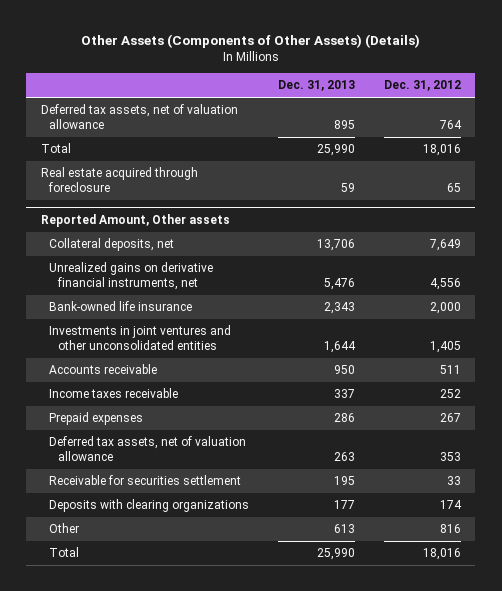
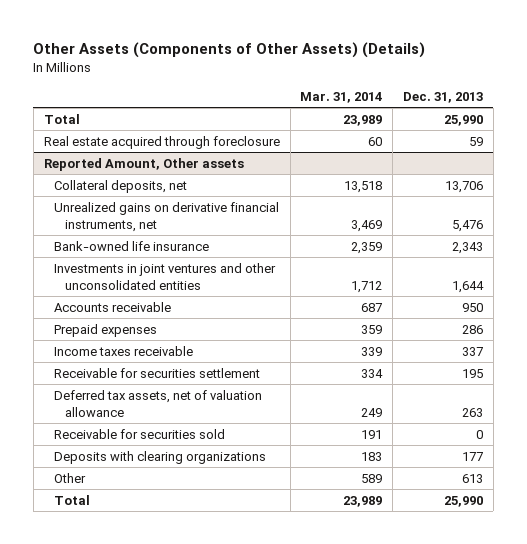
[384,80,462,92] Dec. 31, 2012 -> none
none -> [300,91,383,103] Mar. 31, 2014
[40,104,238,130] Deferred tax assets, net of valuation allowance -> none
[49,388,179,399] Income taxes receivable -> [54,345,194,356] Income taxes receivable
[49,436,247,462] Deferred tax assets, net of valuation allowance -> [54,389,263,417] Deferred tax assets, net of valuation allowance
none -> [54,428,226,439] Receivable for securities sold

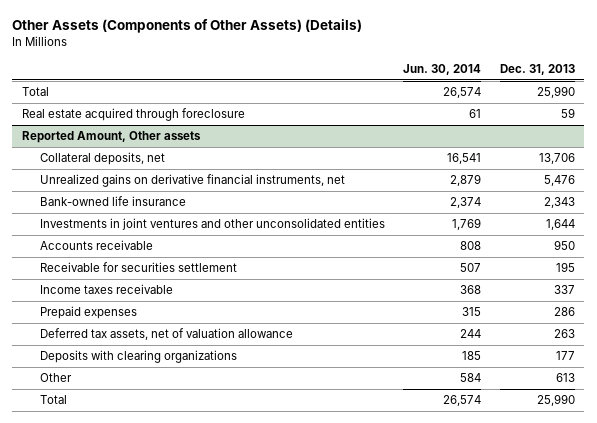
[300,91,383,103] Mar. 31, 2014 -> none
none -> [403,64,482,76] Jun. 30, 2014
[54,345,194,356] Income taxes receivable -> [39,284,173,295] Income taxes receivable
[54,323,158,337] Prepaid expenses -> [39,306,137,320] Prepaid expenses
[54,428,226,439] Receivable for securities sold -> none

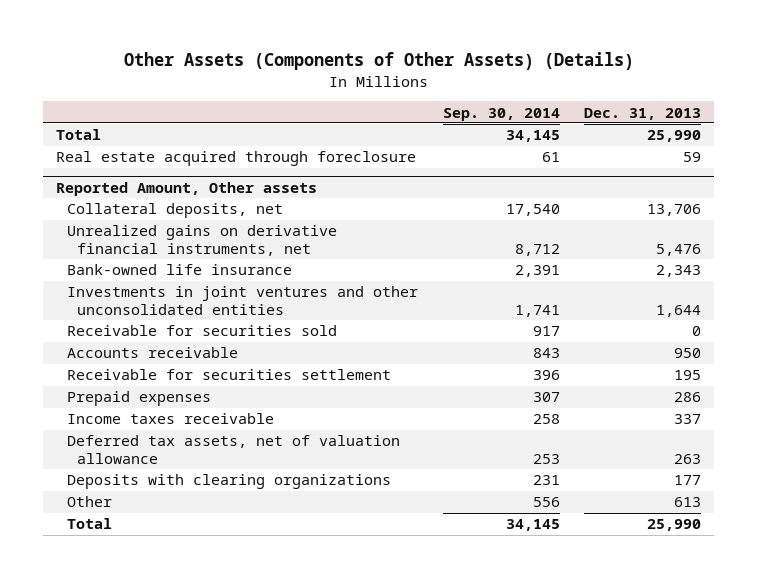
[403,64,482,76] Jun. 30, 2014 -> none
none -> [442,107,560,121] Sep. 30, 2014
none -> [66,325,337,337] Receivable for securities sold
[39,284,173,295] Income taxes receivable -> [66,413,274,425] Income taxes receivable

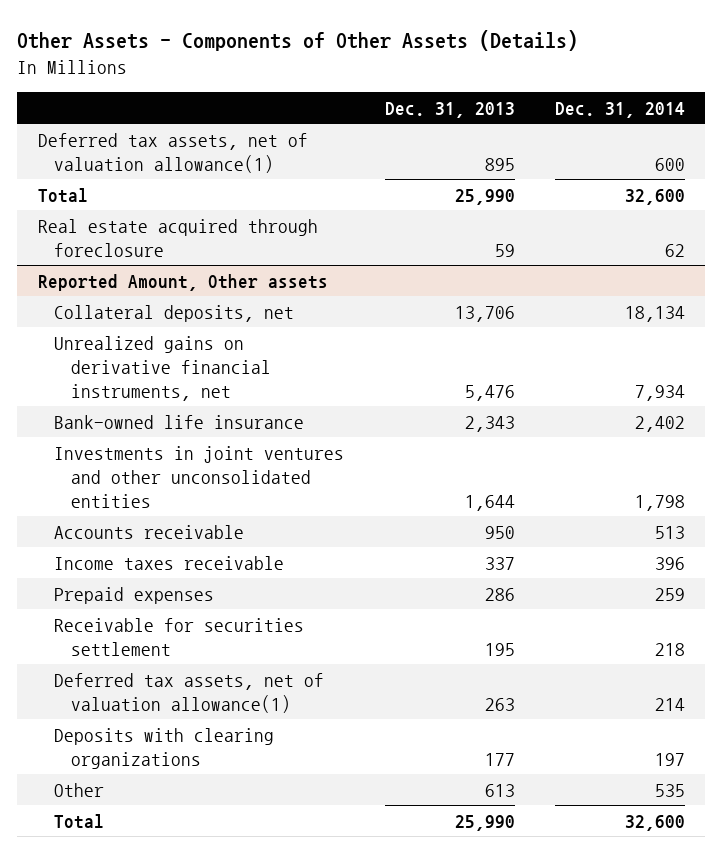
[123,52,634,71] Other Assets (Components of Other Assets) (Details) -> [17,30,579,52] Other Assets - Components of Other Assets (Details)
[442,107,560,121] Sep. 30, 2014 -> none
none -> [554,101,685,118] Dec. 31, 2014
none -> [37,132,308,173] Deferred tax assets, net of valuation allowance(1)
[66,325,337,337] Receivable for securities sold -> none
[66,391,211,407] Prepaid expenses -> [54,586,215,604] Prepaid expenses
[66,369,391,381] Receivable for securities settlement -> [54,617,305,656] Receivable for securities settlement
[66,435,400,464] Deferred tax assets, net of valuation allowance -> [54,672,325,713] Deferred tax assets, net of valuation allowance(1)

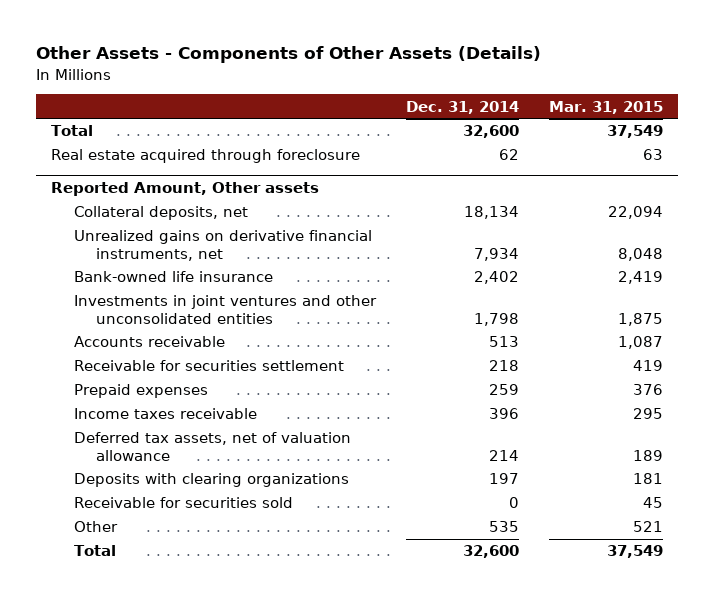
[384,101,515,118] Dec. 31, 2013 -> none
none -> [548,100,663,114] Mar. 31, 2015
[37,132,308,173] Deferred tax assets, net of valuation allowance(1) -> none
[54,586,215,604] Prepaid expenses -> [73,384,208,399] Prepaid expenses
[54,555,285,570] Income taxes receivable -> [73,408,257,420] Income taxes receivable
[54,672,325,713] Deferred tax assets, net of valuation allowance(1) -> [73,432,351,461] Deferred tax assets, net of valuation allowance
none -> [73,497,293,509] Receivable for securities sold

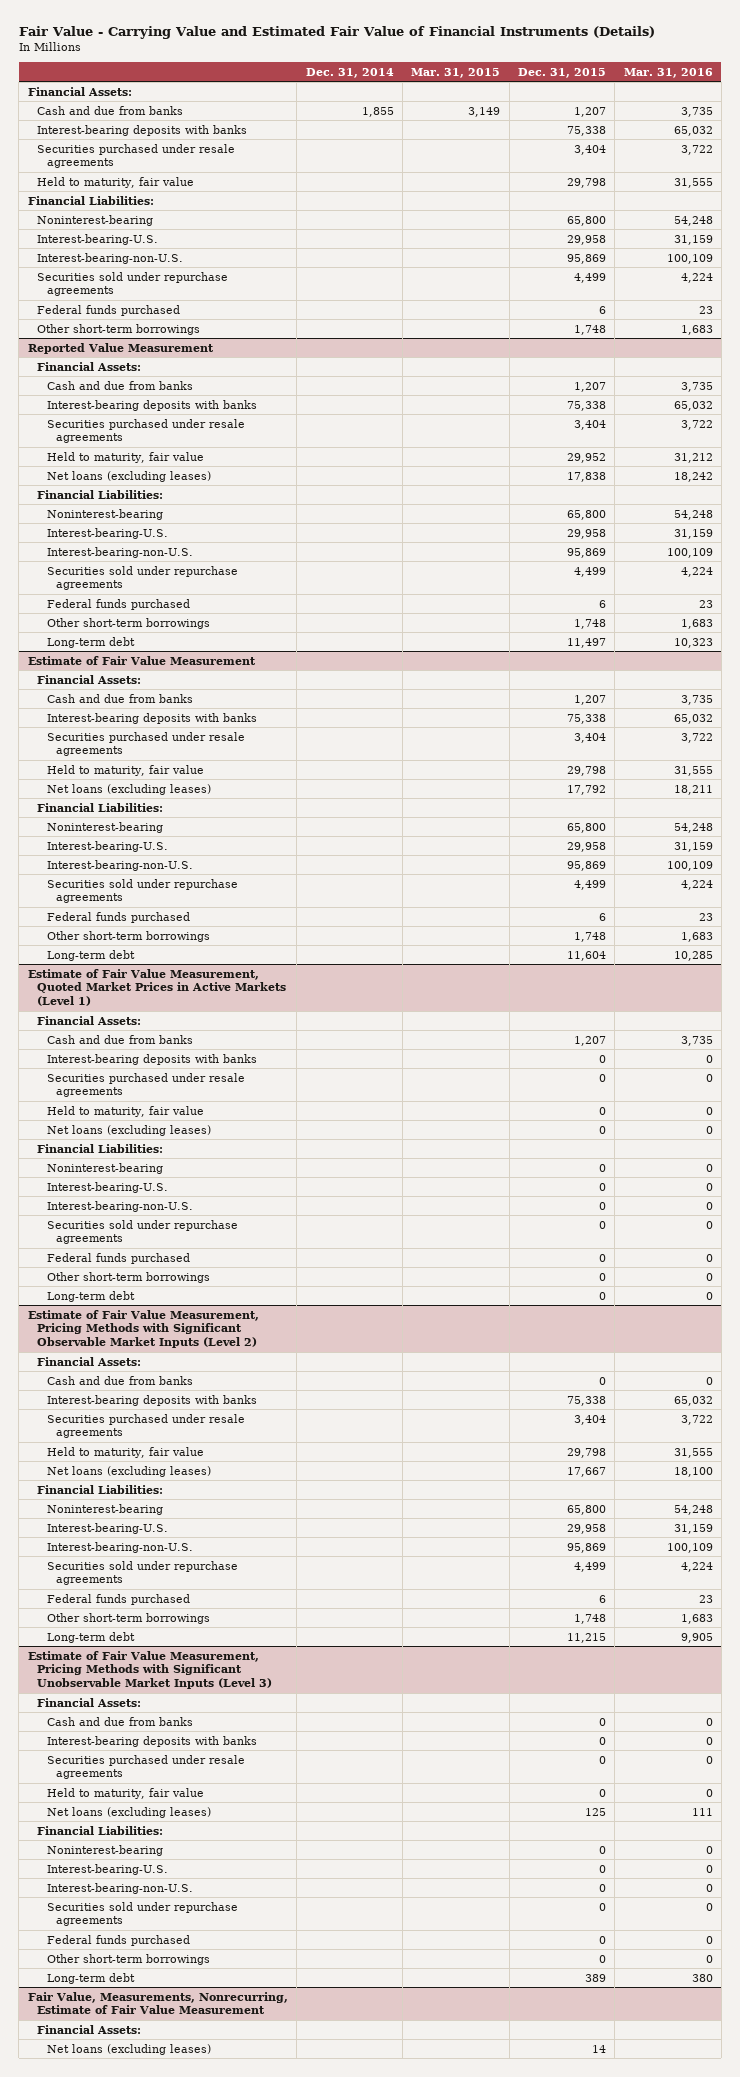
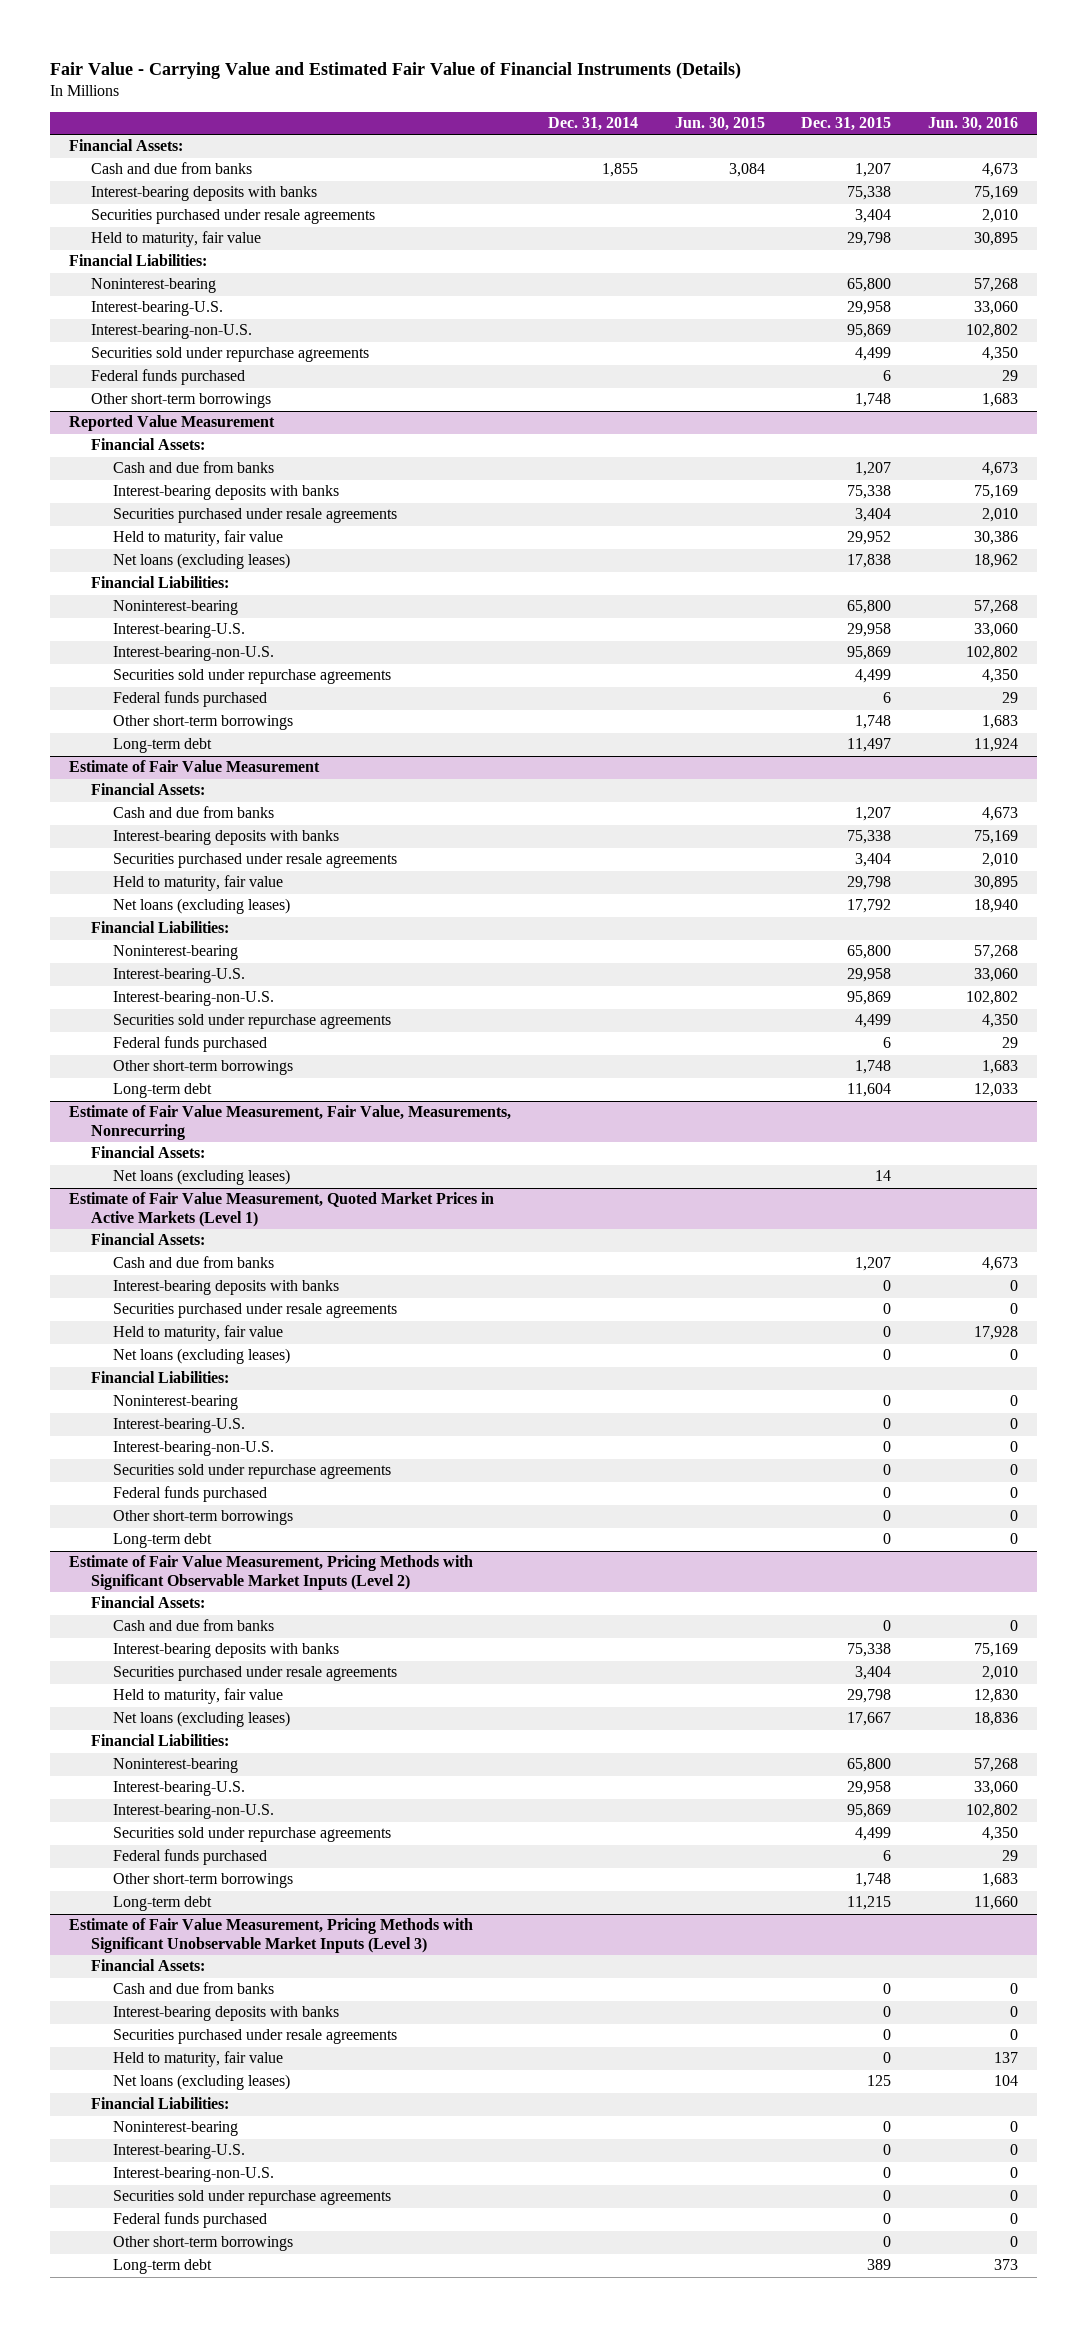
[411,67,501,78] Mar. 31, 2015 -> none
[623,67,713,78] Mar. 31, 2016 -> none
none -> [674,117,765,132] Jun. 30, 2015
none -> [928,117,1019,132] Jun. 30, 2016
none -> [68,1105,511,1140] Estimate of Fair Value Measurement, Fair Value, Measurements, Nonrecurring
none -> [90,1146,205,1159] Financial Assets:
none -> [112,1169,290,1186] Net loans (excluding leases)
[27,1991,288,2015] Fair Value, Measurements, Nonrecurring, Estimate of Fair Value Measurement -> none
[37,2024,142,2034] Financial Assets: -> none
[46,2043,211,2055] Net loans (excluding leases) -> none

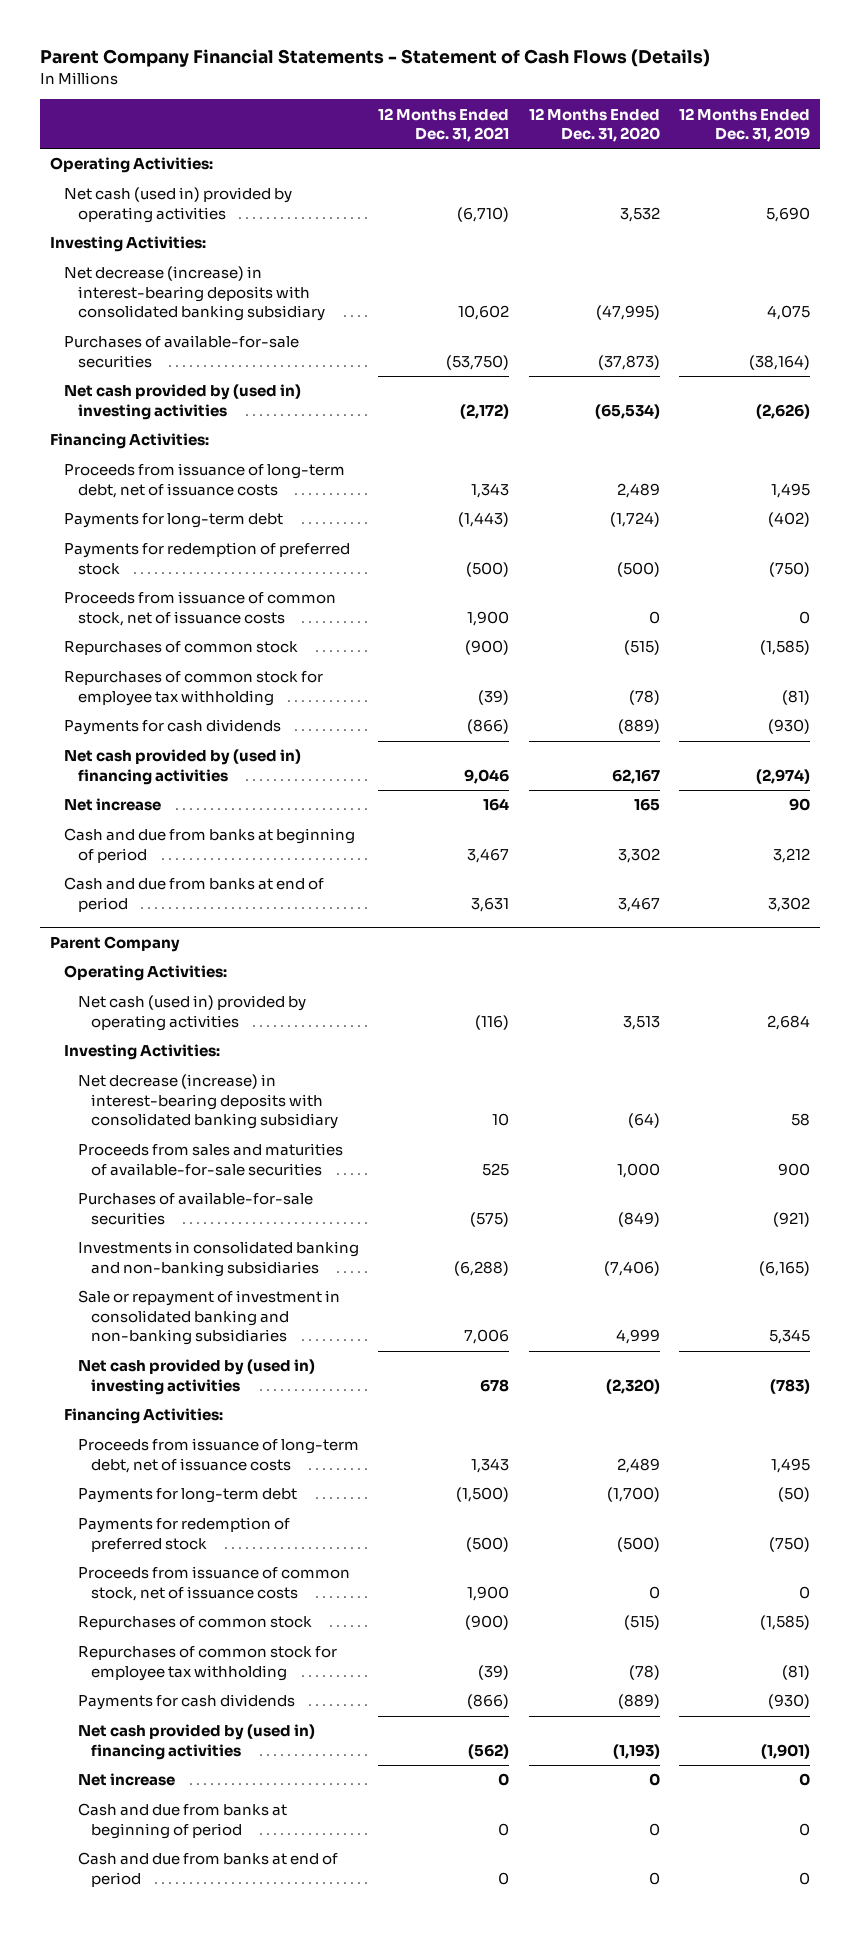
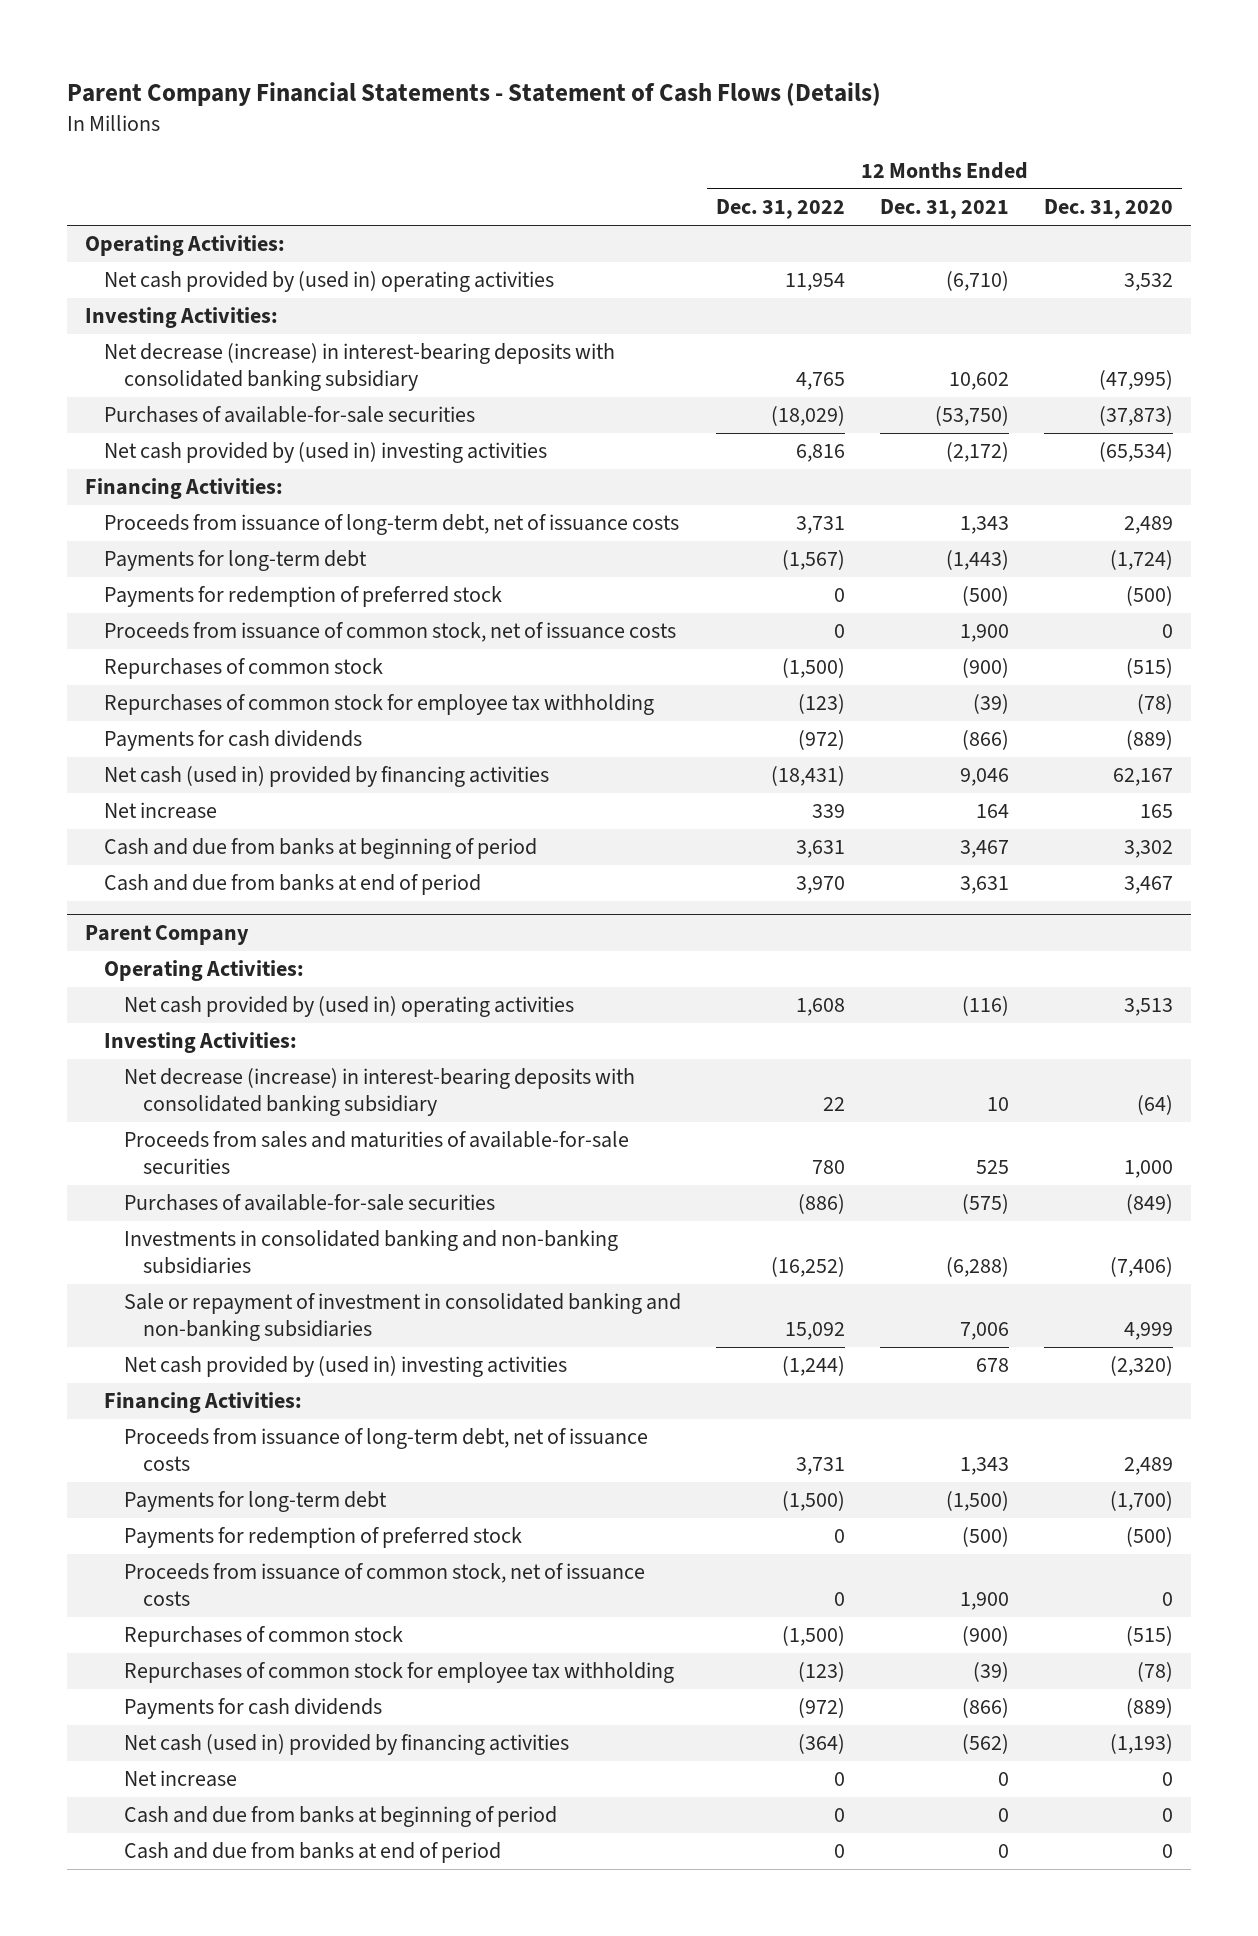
[679,107,811,143] 12 Months Ended Dec. 31, 2019 -> none
none -> [715,199,845,220] Dec. 31, 2022
[63,187,292,223] Net cash (used in) provided by operating activities -> [104,271,555,293] Net cash provided by (used in) operating activities
[63,749,301,785] Net cash provided by (used in) financing activities -> [104,766,550,788] Net cash (used in) provided by financing activities
[77,995,306,1031] Net cash (used in) provided by operating activities -> [123,996,574,1018] Net cash provided by (used in) operating activities
[77,1724,315,1760] Net cash provided by (used in) financing activities -> [123,1734,569,1756] Net cash (used in) provided by financing activities

